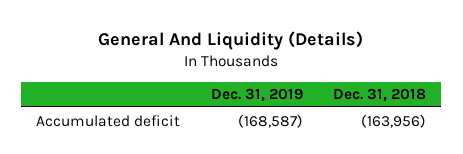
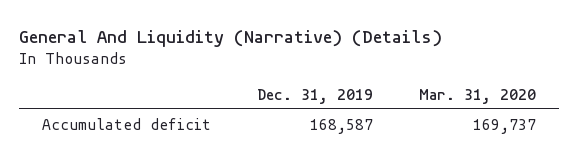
[98,31,364,51] General And Liquidity (Details) -> [18,29,442,47] General And Liquidity (Narrative) (Details)
[333,88,427,103] Dec. 31, 2018 -> none
none -> [418,88,536,104] Mar. 31, 2020
[237,113,303,128] (168,587) -> [309,118,373,134] 168,587

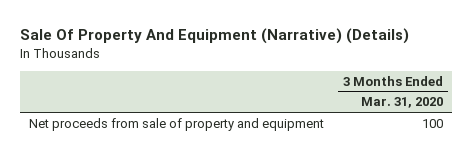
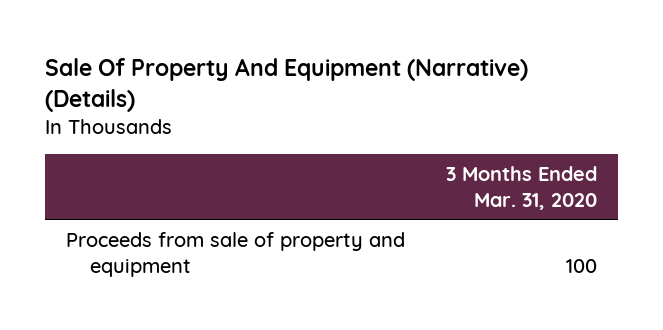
[29,117,325,131] Net proceeds from sale of property and equipment -> [65,232,405,277] Proceeds from sale of property and equipment

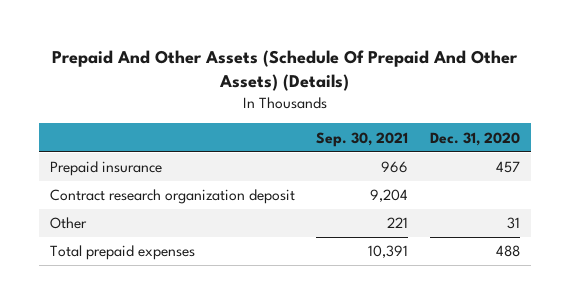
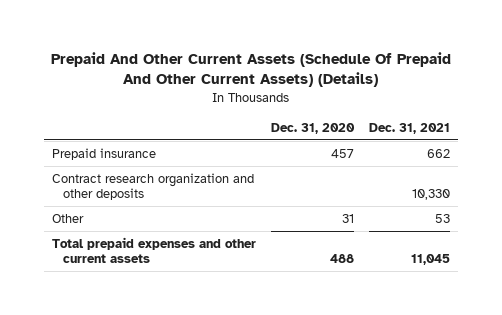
[51,50,518,92] Prepaid And Other Assets (Schedule Of Prepaid And Other Assets) (Details) -> [50,52,451,88] Prepaid And Other Current Assets (Schedule Of Prepaid And Other Current Assets) (Details)
[316,131,409,147] Sep. 30, 2021 -> none
none -> [369,122,451,134] Dec. 31, 2021
[49,189,295,205] Contract research organization deposit -> [51,172,254,201] Contract research organization and other deposits
[49,245,195,261] Total prepaid expenses -> [51,236,256,264] Total prepaid expenses and other current assets

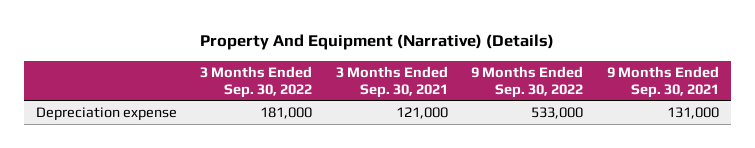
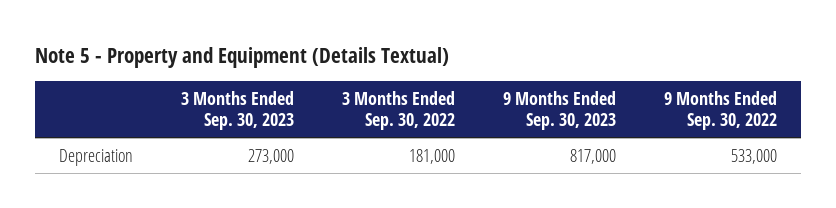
[200,34,555,51] Property And Equipment (Narrative) (Details) -> [34,46,449,68] Note 5 - Property and Equipment (Details Textual)
[335,65,448,98] 3 Months Ended Sep. 30, 2021 -> none
[607,65,720,98] 9 Months Ended Sep. 30, 2021 -> none
none -> [180,91,294,131] 3 Months Ended Sep. 30, 2023
none -> [503,91,617,131] 9 Months Ended Sep. 30, 2023
[35,107,177,122] Depreciation expense -> [58,149,133,167] Depreciation

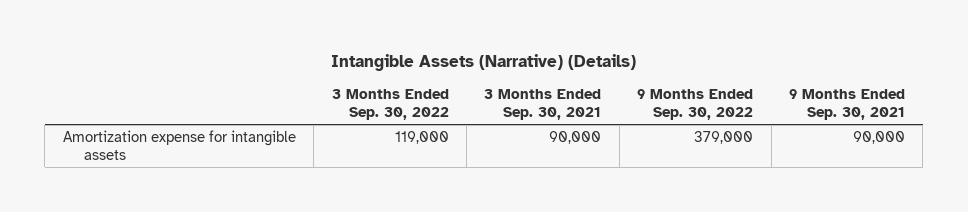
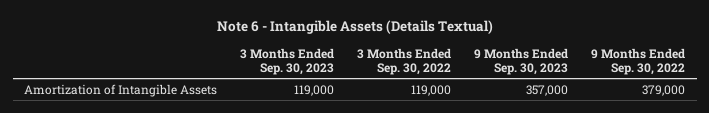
[330,54,636,72] Intangible Assets (Narrative) (Details) -> [216,20,493,35] Note 6 - Intangible Assets (Details Textual)
[484,89,602,120] 3 Months Ended Sep. 30, 2021 -> none
[788,89,905,120] 9 Months Ended Sep. 30, 2021 -> none
none -> [240,47,335,76] 3 Months Ended Sep. 30, 2023
none -> [474,47,569,76] 9 Months Ended Sep. 30, 2023
[62,130,296,160] Amortization expense for intangible assets -> [24,83,218,97] Amortization of Intangible Assets

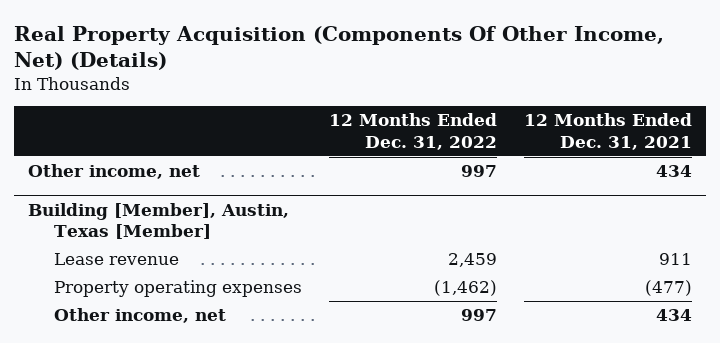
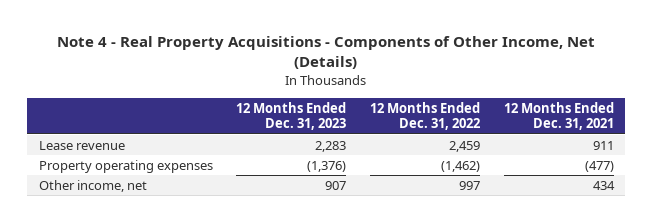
[14,25,665,70] Real Property Acquisition (Components Of Other Income, Net) (Details) -> [57,36,596,70] Note 4 - Real Property Acquisitions - Components of Other Income, Net (Details)
none -> [236,101,347,131] 12 Months Ended Dec. 31, 2023
[27,164,200,180] Other income, net -> none
[27,202,289,240] Building [Member], Austin, Texas [Member] -> none

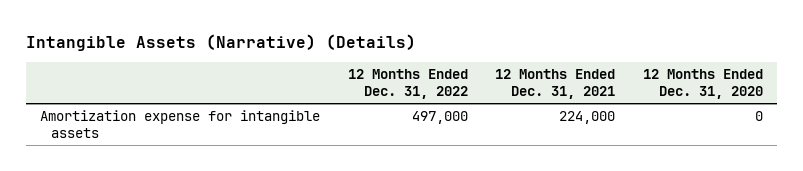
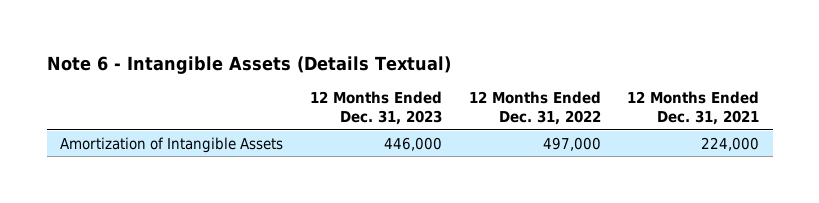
[26,33,417,51] Intangible Assets (Narrative) (Details) -> [46,55,451,74] Note 6 - Intangible Assets (Details Textual)
[642,69,763,100] 12 Months Ended Dec. 31, 2020 -> none
none -> [309,91,442,126] 12 Months Ended Dec. 31, 2023
[40,110,321,139] Amortization expense for intangible assets -> [59,137,283,154] Amortization of Intangible Assets

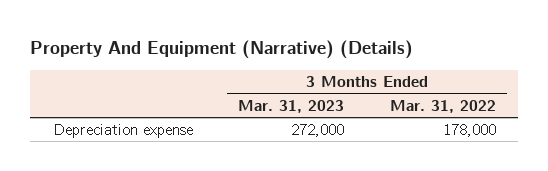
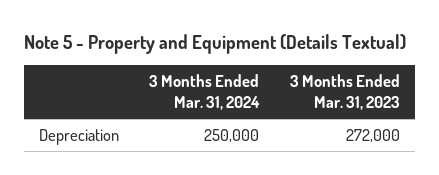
[30,40,414,60] Property And Equipment (Narrative) (Details) -> [23,33,406,54] Note 5 - Property and Equipment (Details Textual)
[389,99,496,113] Mar. 31, 2022 -> none
none -> [149,74,261,111] 3 Months Ended Mar. 31, 2024
[52,124,193,139] Depreciation expense -> [38,129,119,146] Depreciation

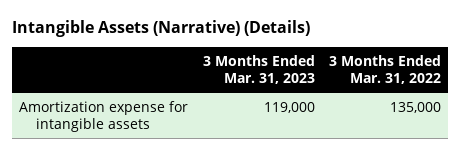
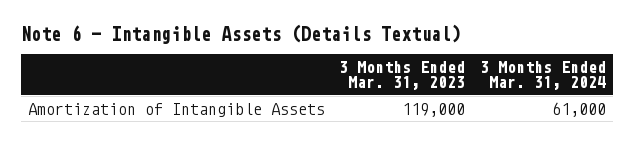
[11,20,310,38] Intangible Assets (Narrative) (Details) -> [20,24,461,45] Note 6 - Intangible Assets (Details Textual)
[329,55,442,85] 3 Months Ended Mar. 31, 2022 -> none
none -> [480,61,607,91] 3 Months Ended Mar. 31, 2024
[19,100,189,133] Amortization expense for intangible assets -> [27,102,325,117] Amortization of Intangible Assets

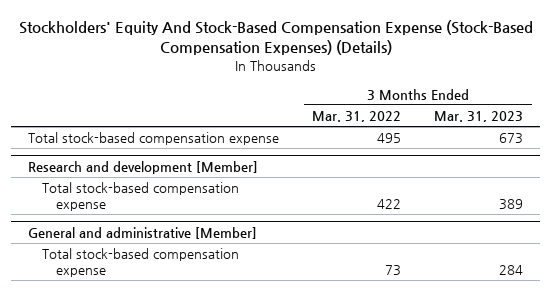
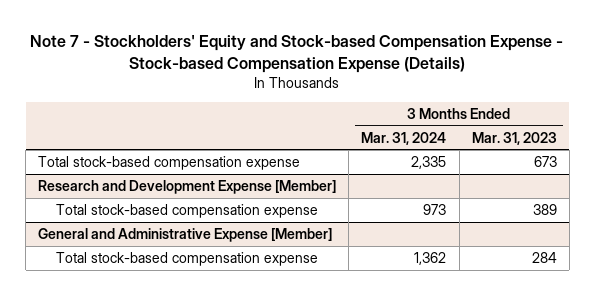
[18,19,533,56] Stockholders' Equity And Stock-Based Compensation Expense (Stock-Based Compensation Expenses) (Details) -> [30,35,564,74] Note 7 - Stockholders' Equity and Stock-based Compensation Expense - Stock-based Compensation Expense (Details)
[312,111,402,123] Mar. 31, 2022 -> none
none -> [361,131,447,145] Mar. 31, 2024
[27,161,258,175] Research and development [Member] -> [38,179,337,194] Research and Development Expense [Member]
[27,227,257,240] General and administrative [Member] -> [38,227,333,242] General and Administrative Expense [Member]

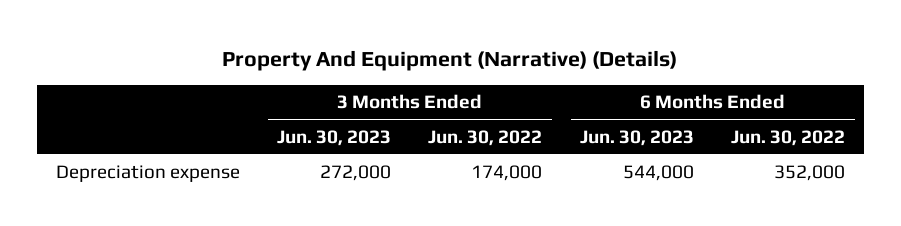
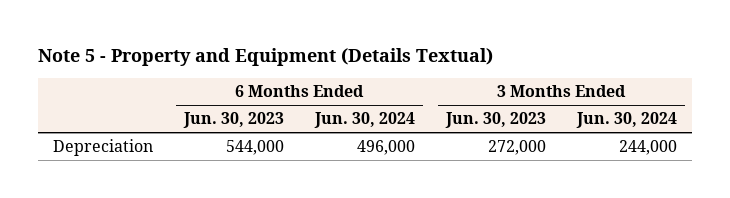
[222,50,678,72] Property And Equipment (Narrative) (Details) -> [37,48,493,67] Note 5 - Property and Equipment (Details Textual)
[428,129,543,146] Jun. 30, 2022 -> none
[731,129,846,146] Jun. 30, 2022 -> none
none -> [313,112,415,129] Jun. 30, 2024
none -> [575,112,677,129] Jun. 30, 2024
[55,165,240,183] Depreciation expense -> [53,139,154,157] Depreciation

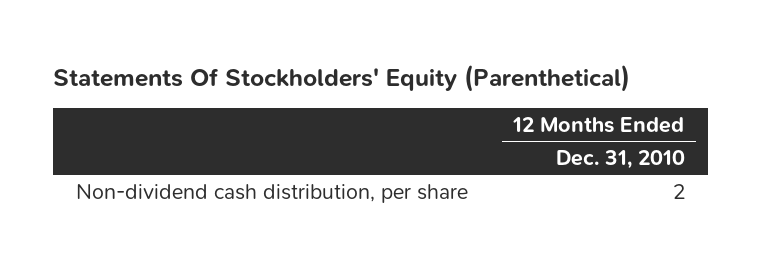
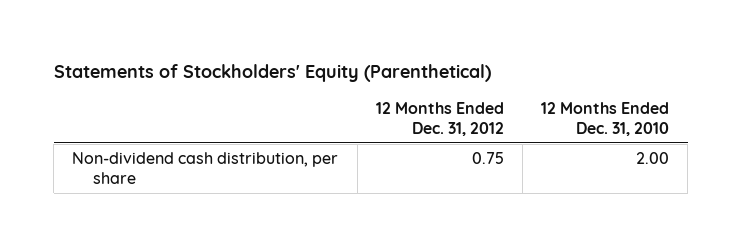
[53,64,631,93] Statements Of Stockholders' Equity (Parenthetical) -> [53,64,491,83] Statements of Stockholders' Equity (Parenthetical)
none -> [375,101,504,136] 12 Months Ended Dec. 31, 2012
[672,183,685,199] 2 -> [636,152,670,165] 2.00

